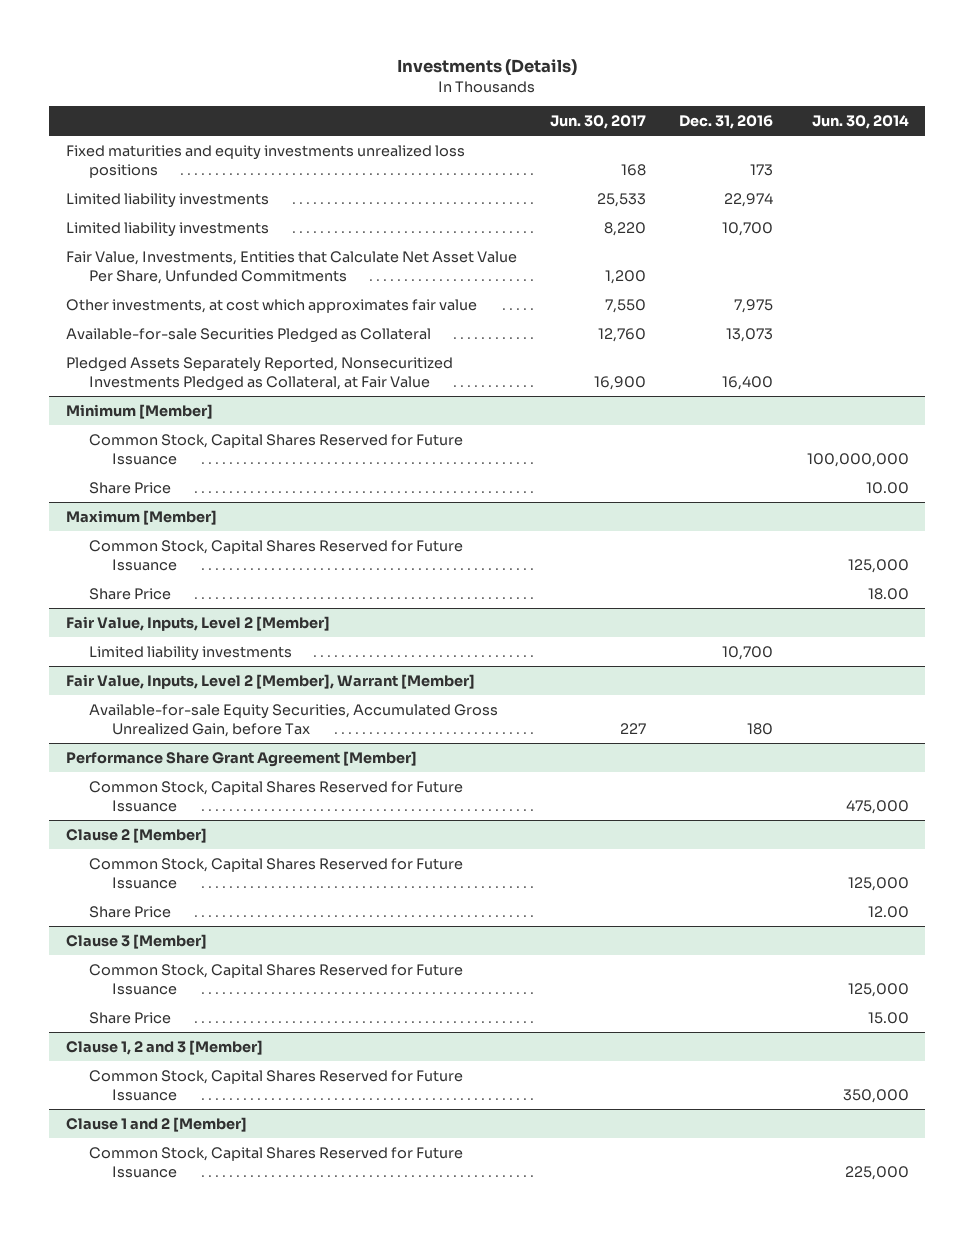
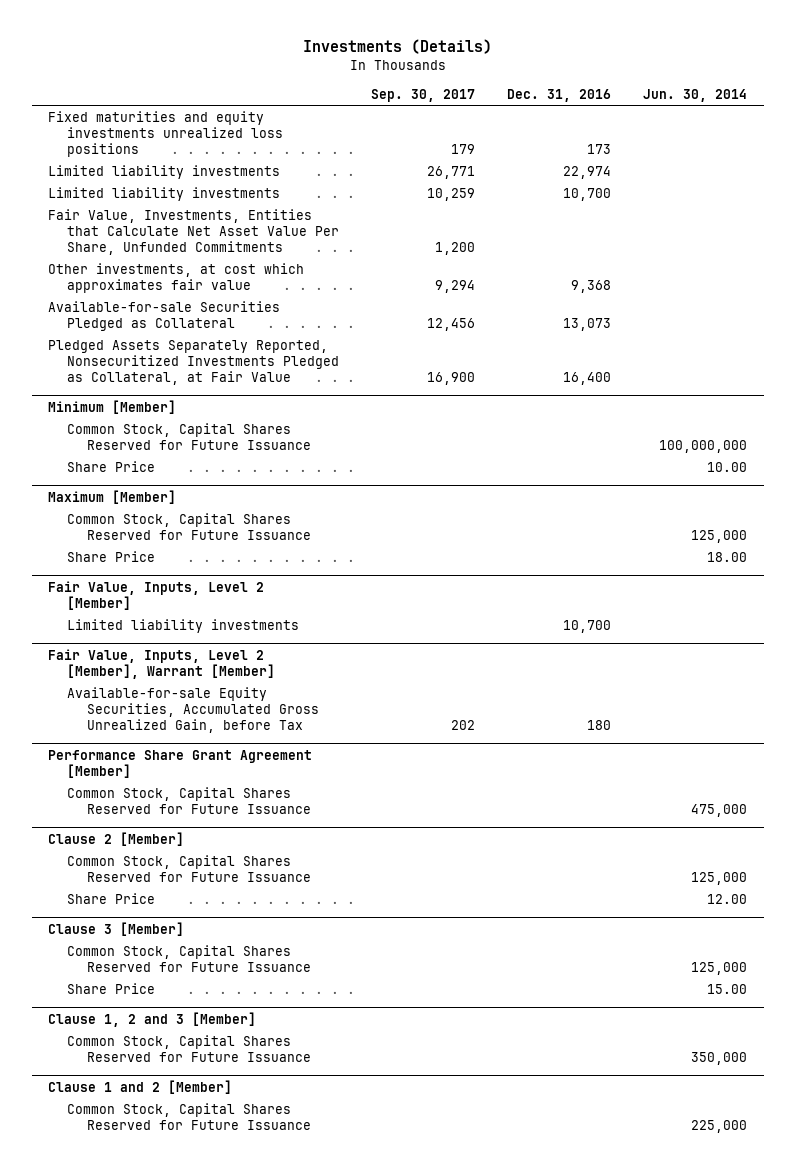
[550,114,647,129] Jun. 30, 2017 -> none
none -> [371,88,476,102] Sep. 30, 2017
[734,298,774,313] 7,975 -> [571,279,612,293] 9,368

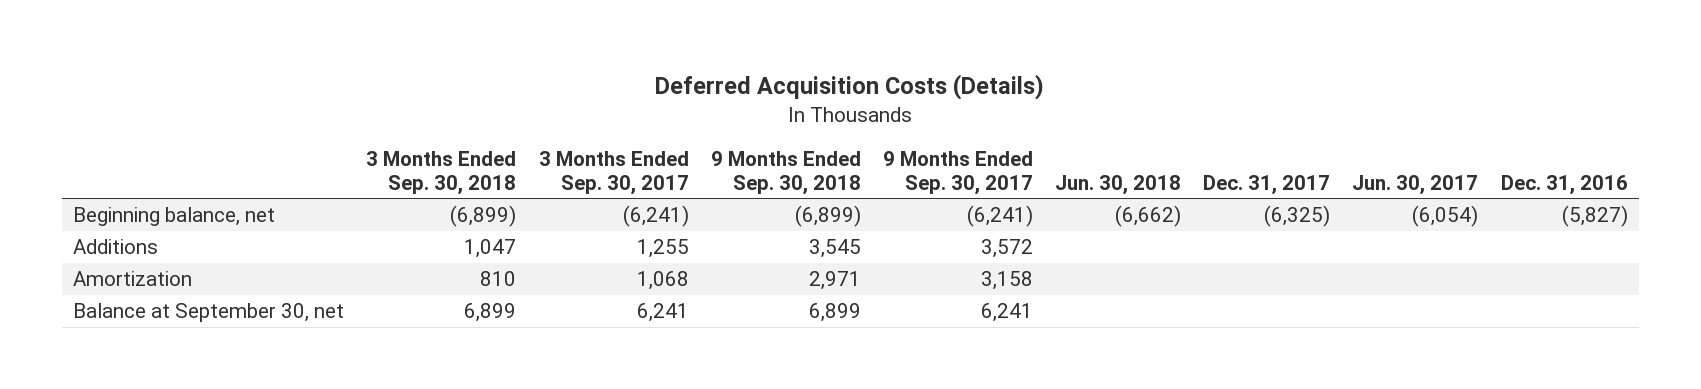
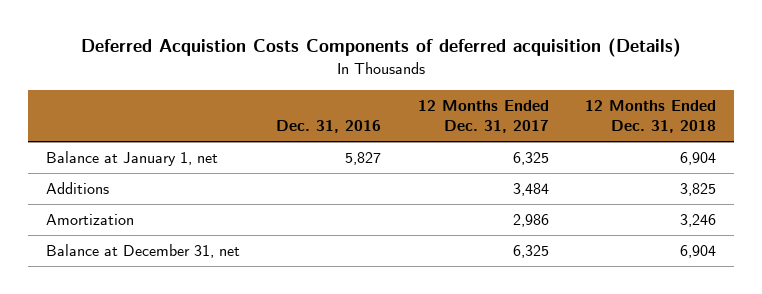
[655,74,1045,101] Deferred Acquisition Costs (Details) -> [80,38,681,58] Deferred Acquistion Costs Components of deferred acquisition (Details)
[366,150,517,195] 3 Months Ended Sep. 30, 2018 -> none
[538,150,689,195] 3 Months Ended Sep. 30, 2017 -> none
[710,150,861,195] 9 Months Ended Sep. 30, 2018 -> none
[882,150,1033,195] 9 Months Ended Sep. 30, 2017 -> none
[1055,174,1182,195] Jun. 30, 2018 -> none
[1203,174,1331,195] Dec. 31, 2017 -> none
[1352,174,1479,195] Jun. 30, 2017 -> none
none -> [417,99,549,134] 12 Months Ended Dec. 31, 2017
none -> [584,99,716,134] 12 Months Ended Dec. 31, 2018
[73,207,276,227] Beginning balance, net -> [45,151,218,167] Balance at January 1, net
[1561,205,1628,228] (5,827) -> [345,152,382,166] 5,827
[73,303,345,323] Balance at September 30, net -> [45,244,240,259] Balance at December 31, net

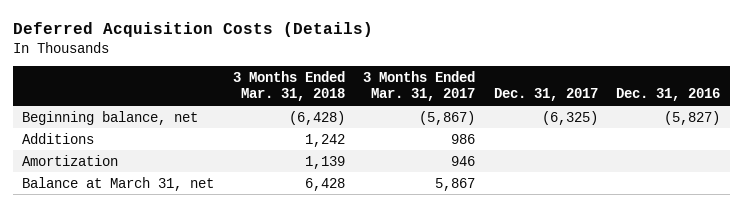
[80,38,681,58] Deferred Acquistion Costs Components of deferred acquisition (Details) -> [12,21,373,37] Deferred Acquisition Costs (Details)
[417,99,549,134] 12 Months Ended Dec. 31, 2017 -> none
[584,99,716,134] 12 Months Ended Dec. 31, 2018 -> none
none -> [232,70,345,102] 3 Months Ended Mar. 31, 2018
none -> [363,70,476,102] 3 Months Ended Mar. 31, 2017
none -> [493,88,598,102] Dec. 31, 2017
[45,151,218,167] Balance at January 1, net -> [21,110,198,125] Beginning balance, net
[345,152,382,166] 5,827 -> [664,110,721,125] (5,827)
[45,244,240,259] Balance at December 31, net -> [21,176,214,191] Balance at March 31, net

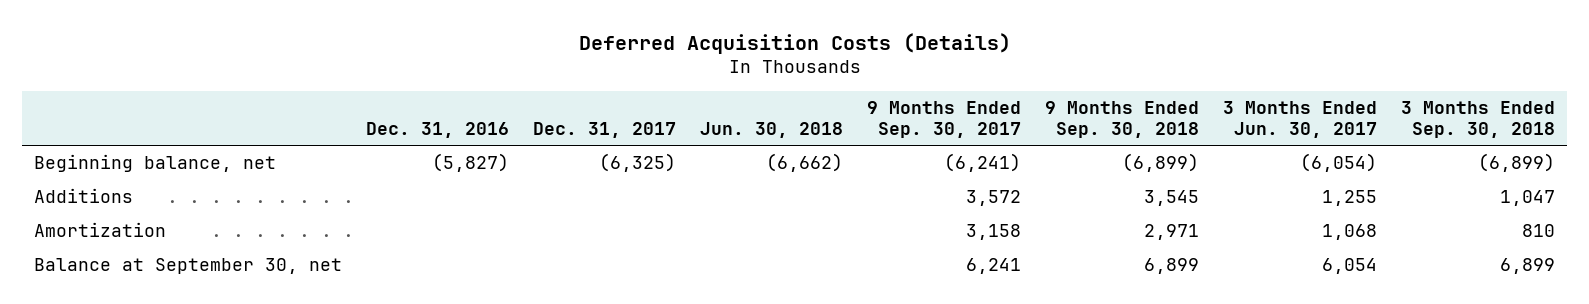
[232,70,345,102] 3 Months Ended Mar. 31, 2018 -> none
[363,70,476,102] 3 Months Ended Mar. 31, 2017 -> none
none -> [700,122,844,139] Jun. 30, 2018
none -> [866,101,1021,139] 9 Months Ended Sep. 30, 2017
none -> [1044,101,1199,139] 9 Months Ended Sep. 30, 2018
none -> [1222,101,1377,139] 3 Months Ended Jun. 30, 2017
none -> [1400,101,1555,139] 3 Months Ended Sep. 30, 2018
[21,176,214,191] Balance at March 31, net -> [34,258,343,275] Balance at September 30, net

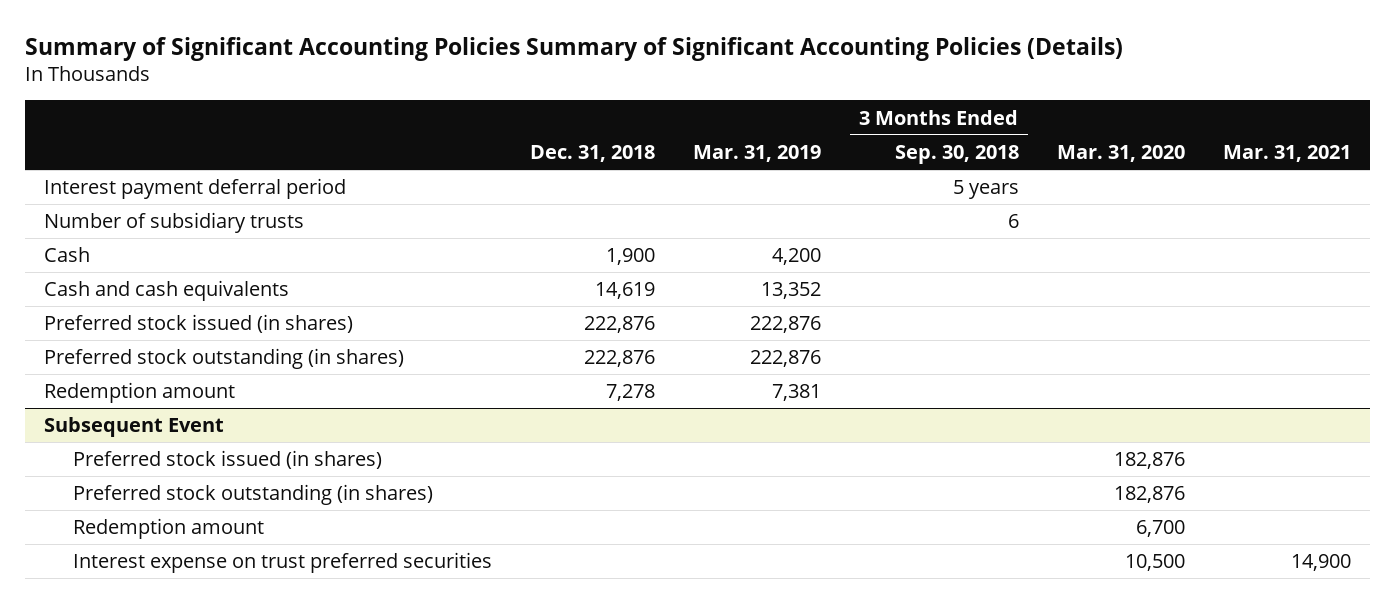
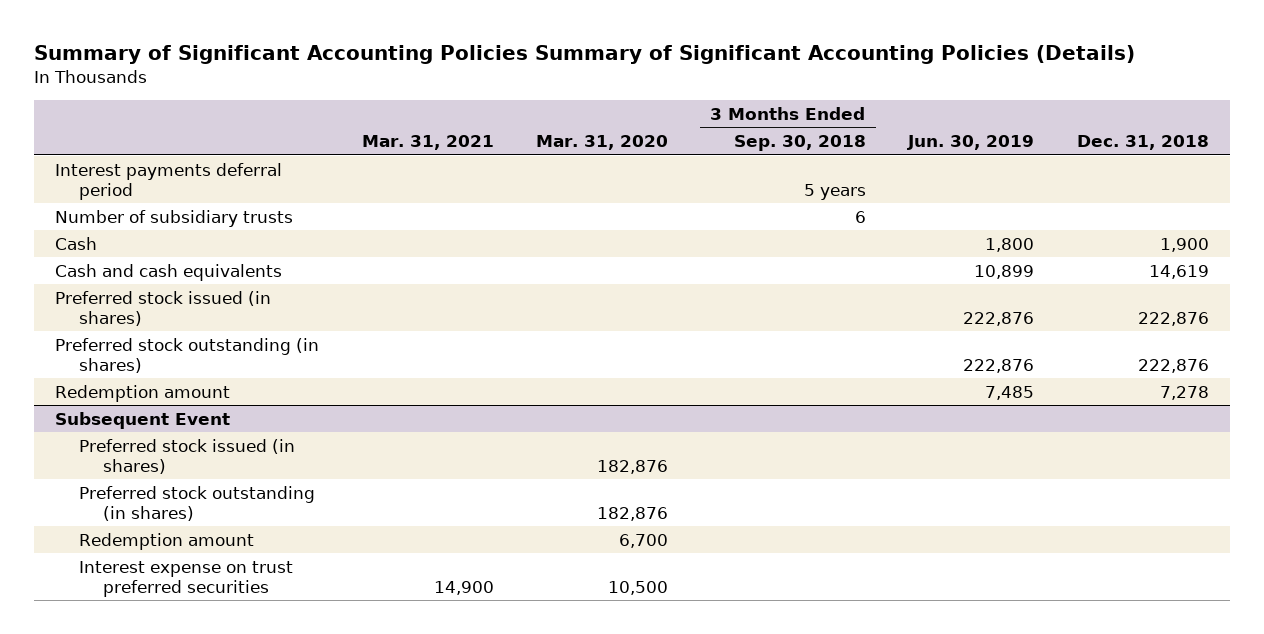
[693,145,822,163] Mar. 31, 2019 -> none
none -> [907,135,1035,151] Jun. 30, 2019
[43,178,346,200] Interest payment deferral period -> [54,162,282,200] Interest payments deferral period

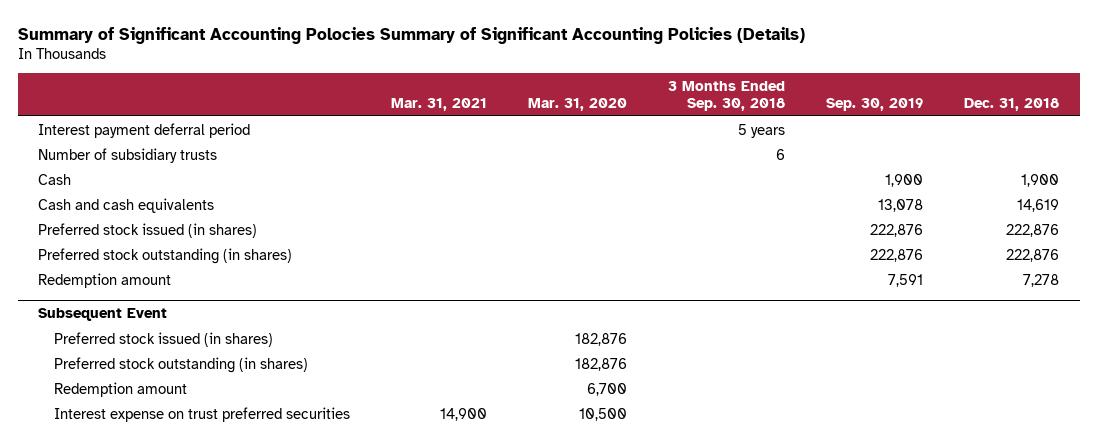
[33,45,1135,65] Summary of Significant Accounting Policies Summary of Significant Accounting Policies (Details) -> [17,26,805,44] Summary of Significant Accounting Polocies Summary of Significant Accounting Policies (Details)
[907,135,1035,151] Jun. 30, 2019 -> none
none -> [826,98,924,112] Sep. 30, 2019
[54,162,282,200] Interest payments deferral period -> [38,122,251,138] Interest payment deferral period

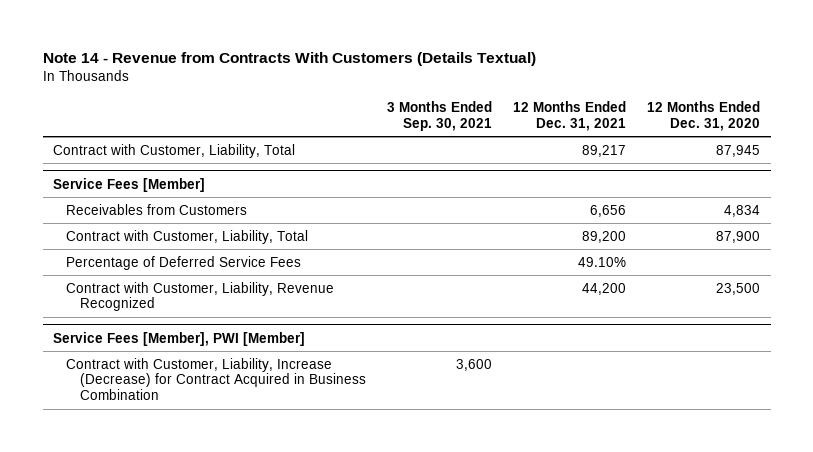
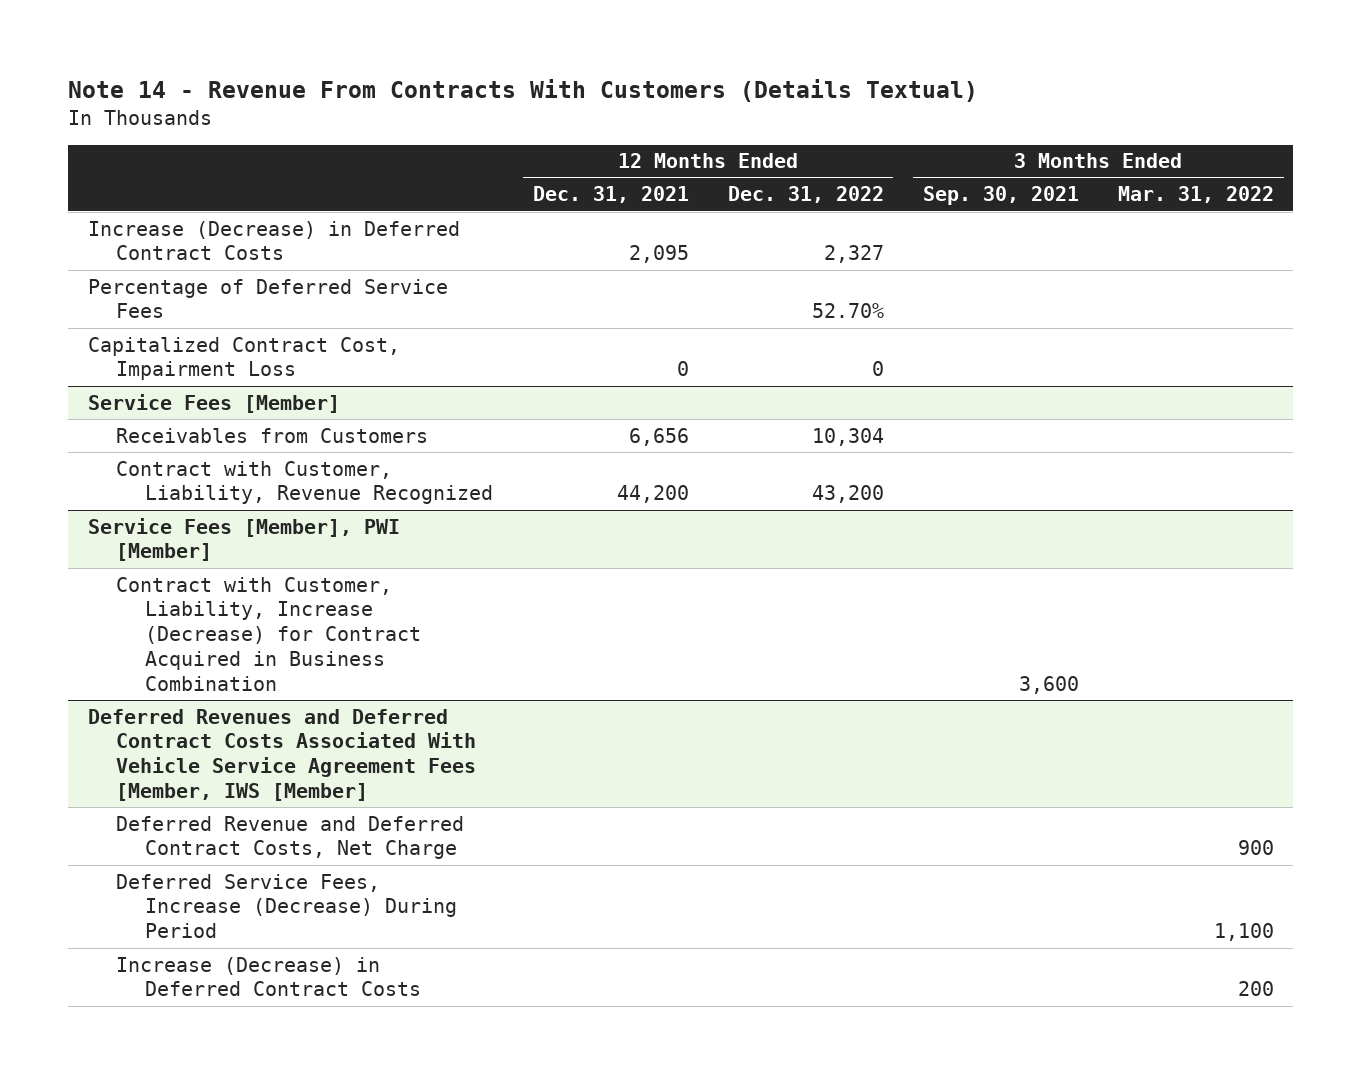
[42,52,536,67] Note 14 - Revenue from Contracts With Customers (Details Textual) -> [67,79,978,103] Note 14 - Revenue From Contracts With Customers (Details Textual)
[647,101,761,132] 12 Months Ended Dec. 31, 2020 -> none
none -> [727,186,884,204] Dec. 31, 2022
none -> [1117,186,1274,204] Mar. 31, 2022
[53,143,296,158] Contract with Customer, Liability, Total -> none
none -> [87,220,460,261] Increase (Decrease) in Deferred Contract Costs
none -> [87,278,448,319] Percentage of Deferred Service Fees
none -> [87,336,400,381] Capitalized Contract Cost, Impairment Loss
[66,229,309,244] Contract with Customer, Liability, Total -> none
[66,255,302,270] Percentage of Deferred Service Fees -> none
none -> [87,708,477,802] Deferred Revenues and Deferred Contract Costs Associated With Vehicle Service Agreement Fees [Member, IWS [Member]
none -> [116,815,465,860] Deferred Revenue and Deferred Contract Costs, Net Charge
none -> [116,873,458,939] Deferred Service Fees, Increase (Decrease) During Period
none -> [116,956,422,997] Increase (Decrease) in Deferred Contract Costs

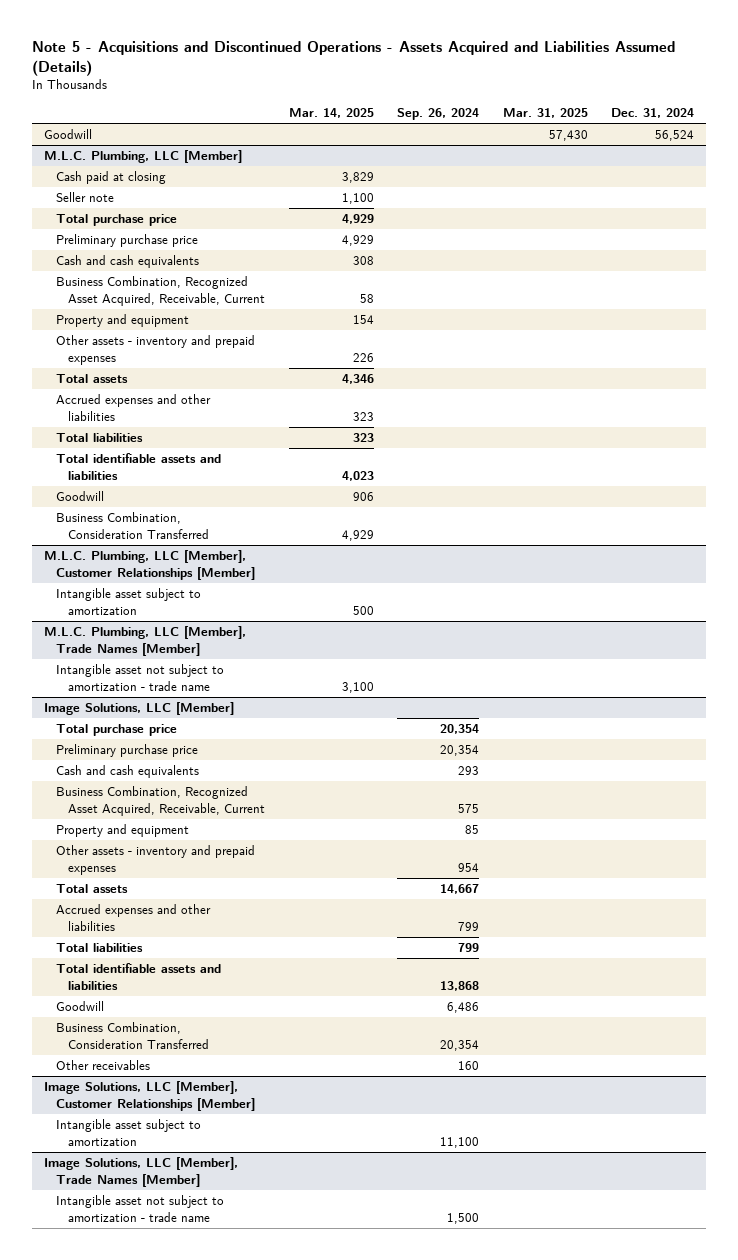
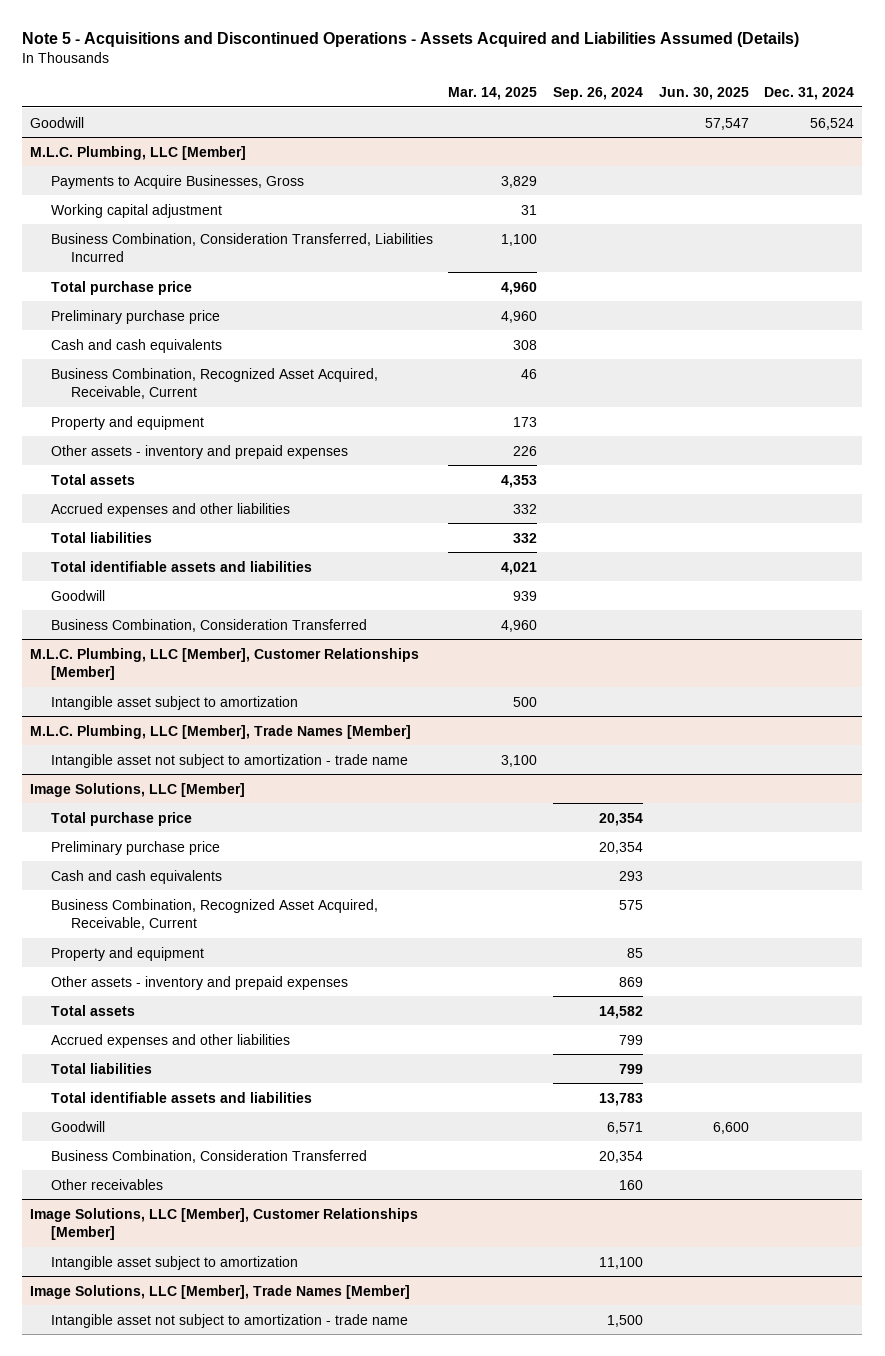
[502,107,588,118] Mar. 31, 2025 -> none
none -> [658,87,749,101] Jun. 30, 2025
[56,171,167,185] Cash paid at closing -> [50,174,304,189] Payments to Acquire Businesses, Gross
none -> [50,203,222,218] Working capital adjustment
[56,192,115,203] Seller note -> [50,232,433,262] Business Combination, Consideration Transferred, Liabilities Incurred
[341,214,374,225] 4,929 -> [501,281,538,295] 4,960
[341,235,374,247] 4,929 -> [501,310,538,323] 4,960
[359,293,374,303] 58 -> [521,368,538,379] 46
[352,315,374,325] 154 -> [513,416,538,427] 173
[341,374,374,385] 4,346 -> [501,474,538,488] 4,353
[352,411,374,421] 323 -> [513,503,538,514] 332
[352,433,374,443] 323 -> [513,532,538,543] 332
[341,470,374,481] 4,023 -> [501,561,538,575] 4,021
[352,492,374,502] 906 -> [513,590,538,601] 939
[341,529,374,541] 4,929 -> [501,619,538,632] 4,960
[458,862,480,872] 954 -> [619,976,644,987] 869
[440,884,480,895] 14,667 -> [599,1005,644,1019] 14,582
[440,980,480,991] 13,868 -> [599,1092,644,1106] 13,783
[447,1002,480,1014] 6,486 -> [607,1121,644,1134] 6,571

